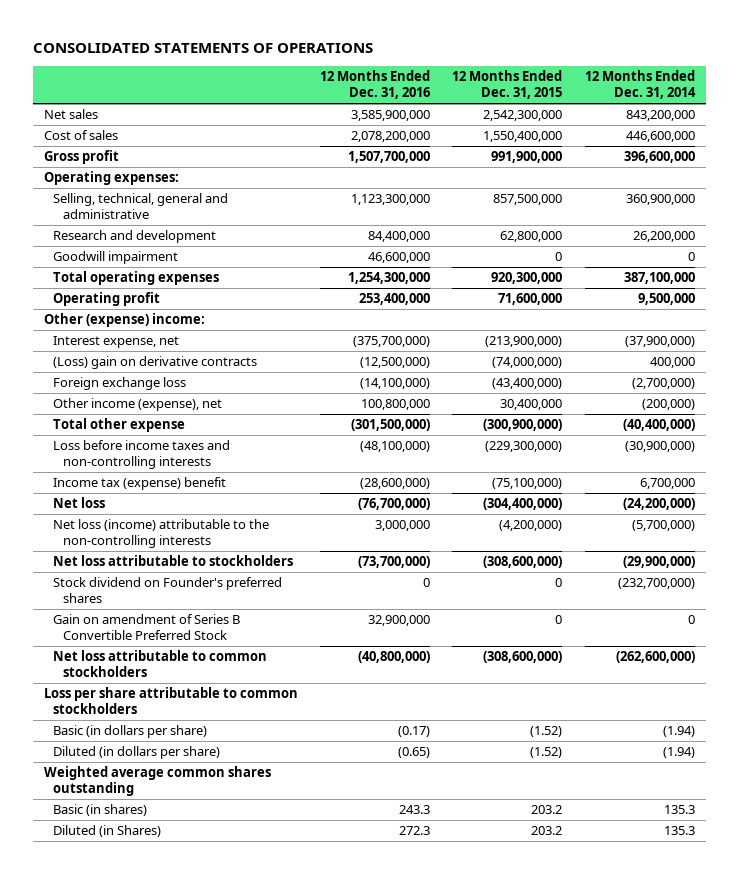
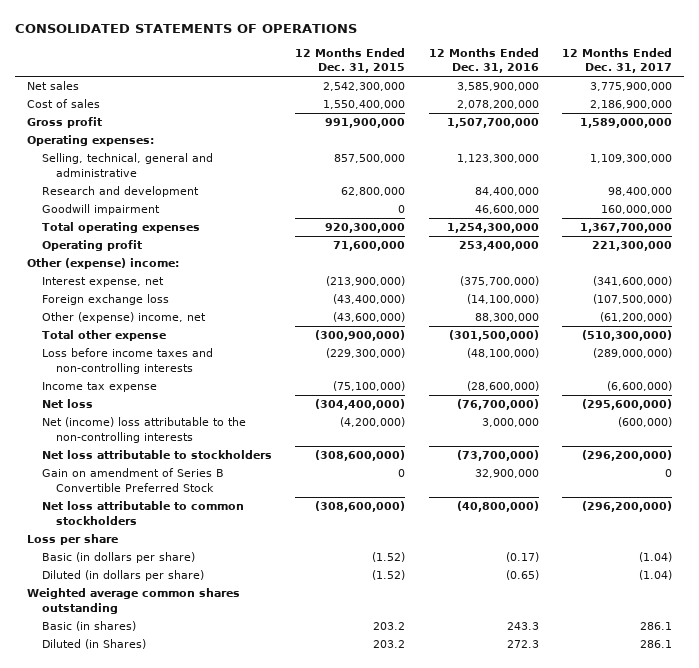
[584,70,696,100] 12 Months Ended Dec. 31, 2014 -> none
none -> [562,48,673,74] 12 Months Ended Dec. 31, 2017
[53,356,258,370] (Loss) gain on derivative contracts -> none
[53,398,223,412] Other income (expense), net -> [41,312,206,324] Other (expense) income, net
[361,399,431,411] 100,800,000 -> [474,313,539,323] 88,300,000
[500,399,563,411] 30,400,000 -> [333,312,406,323] (43,600,000)
[53,477,227,491] Income tax (expense) benefit -> [41,382,157,393] Income tax expense
[53,519,270,549] Net loss (income) attributable to the non-controlling interests -> [41,417,246,443] Net (income) loss attributable to the non-controlling interests
[53,577,283,604] Stock dividend on Founder's preferred shares -> none
[44,687,299,715] Loss per share attributable to common stockholders -> [27,534,119,546] Loss per share

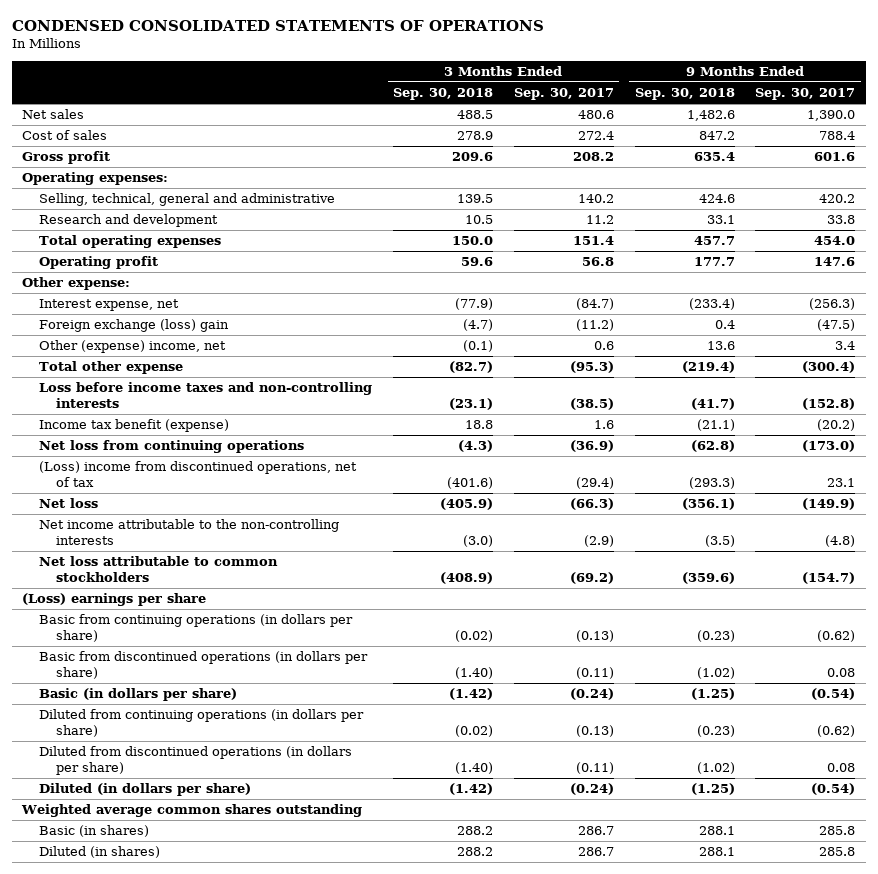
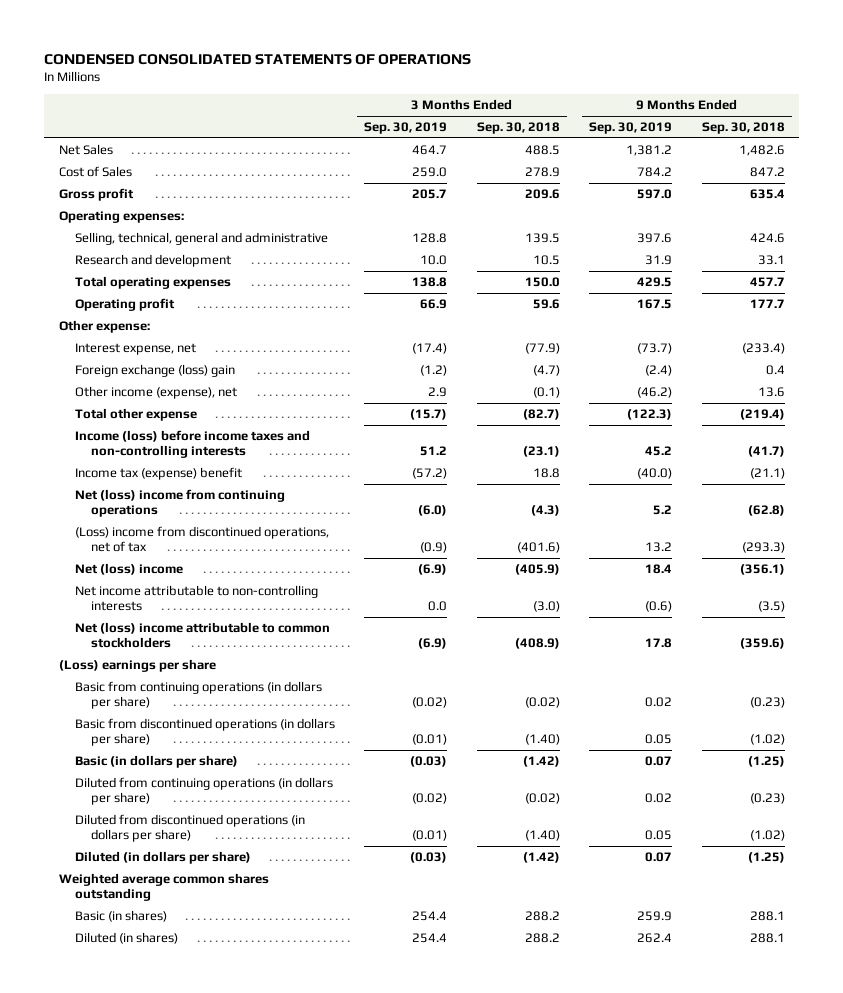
[513,88,614,101] Sep. 30, 2017 -> none
[755,88,856,101] Sep. 30, 2017 -> none
none -> [364,122,448,135] Sep. 30, 2019
none -> [589,122,673,135] Sep. 30, 2019
[22,109,85,120] Net sales -> [58,144,113,156] Net Sales
[22,130,108,141] Cost of sales -> [58,166,132,178] Cost of Sales
[38,340,226,354] Other (expense) income, net -> [74,386,237,400] Other income (expense), net
[38,382,372,409] Loss before income taxes and non-controlling interests -> [74,430,310,458] Income (loss) before income taxes and non-controlling interests
[38,419,229,433] Income tax benefit (expense) -> [74,467,242,481] Income tax (expense) benefit
[38,440,304,454] Net loss from continuing operations -> [74,489,285,517] Net (loss) income from continuing operations
[38,498,98,509] Net loss -> [74,563,183,576] Net (loss) income
[38,519,339,546] Net income attributable to the non-controlling interests -> [74,585,318,611] Net income attributable to non-controlling interests
[38,556,278,583] Net loss attributable to common stockholders -> [74,622,330,648] Net (loss) income attributable to common stockholders

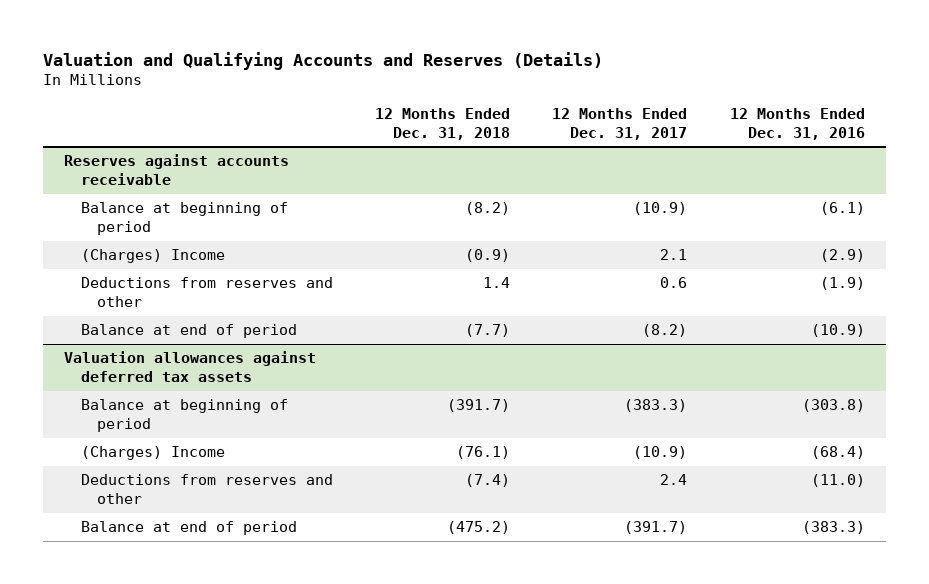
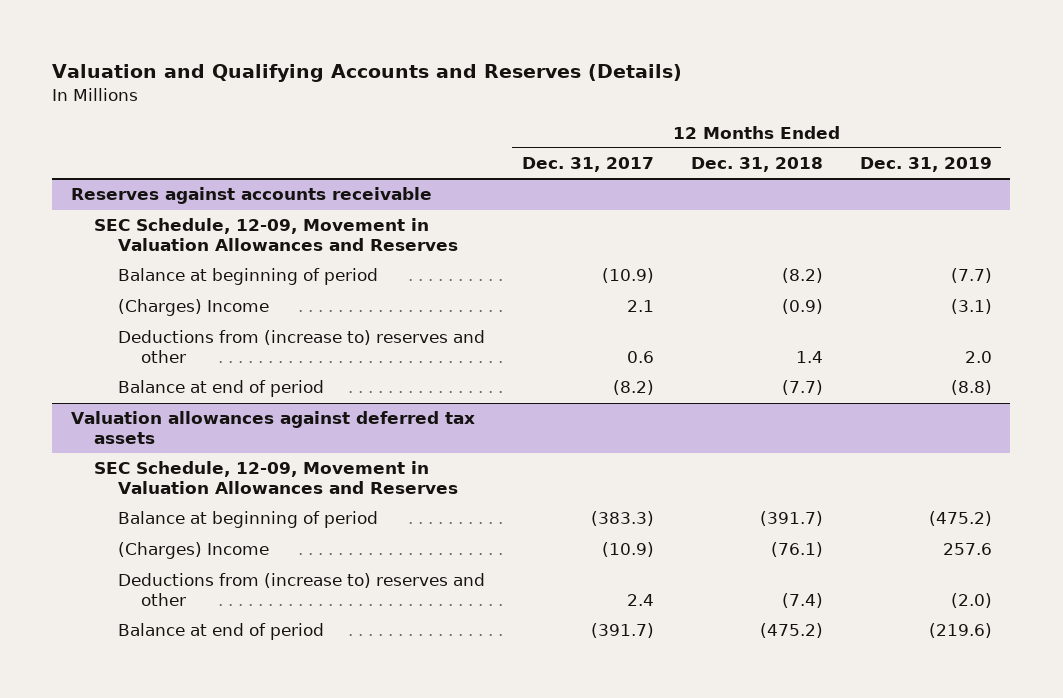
[729,108,865,140] 12 Months Ended Dec. 31, 2016 -> none
none -> [859,157,992,173] Dec. 31, 2019
none -> [94,218,458,251] SEC Schedule, 12-09, Movement in Valuation Allowances and Reserves
[80,277,333,307] Deductions from reserves and other -> [117,330,485,363] Deductions from (increase to) reserves and other
none -> [94,461,458,494] SEC Schedule, 12-09, Movement in Valuation Allowances and Reserves
[80,474,333,504] Deductions from reserves and other -> [117,573,485,606] Deductions from (increase to) reserves and other

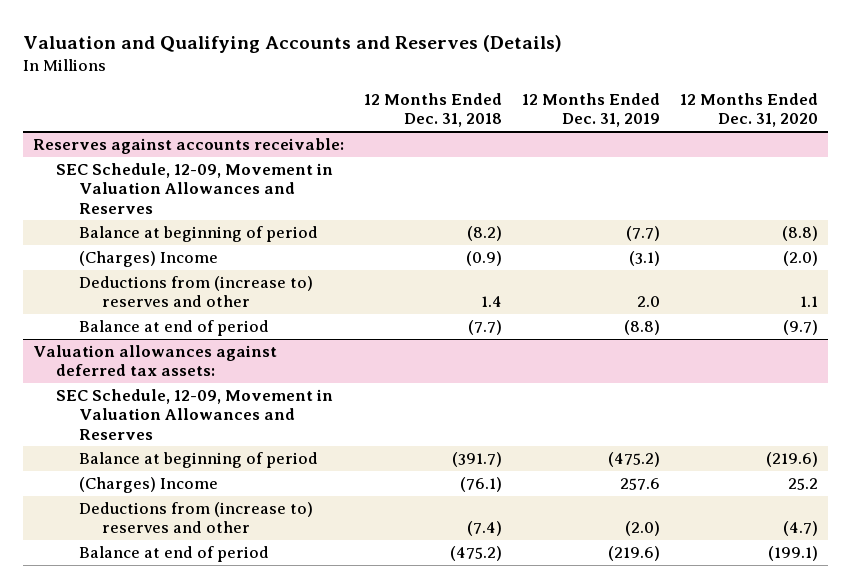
[521,157,654,173] Dec. 31, 2017 -> none
none -> [679,93,818,128] 12 Months Ended Dec. 31, 2020
[70,187,432,205] Reserves against accounts receivable -> [33,138,345,155] Reserves against accounts receivable:
[70,411,475,444] Valuation allowances against deferred tax assets -> [33,345,278,377] Valuation allowances against deferred tax assets:

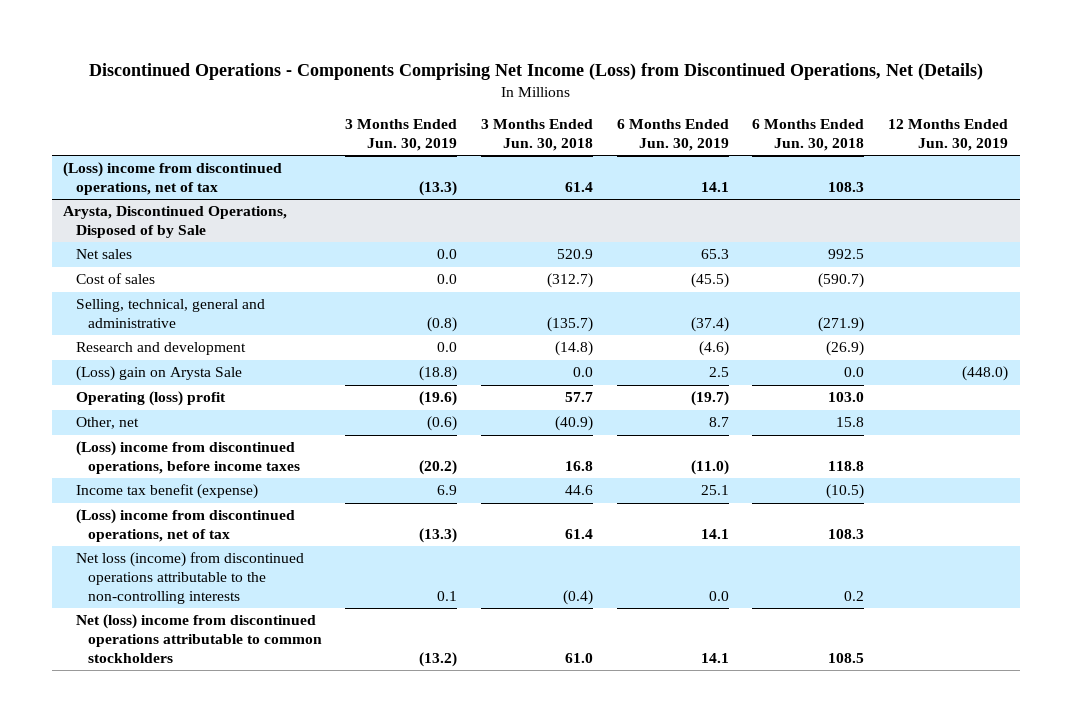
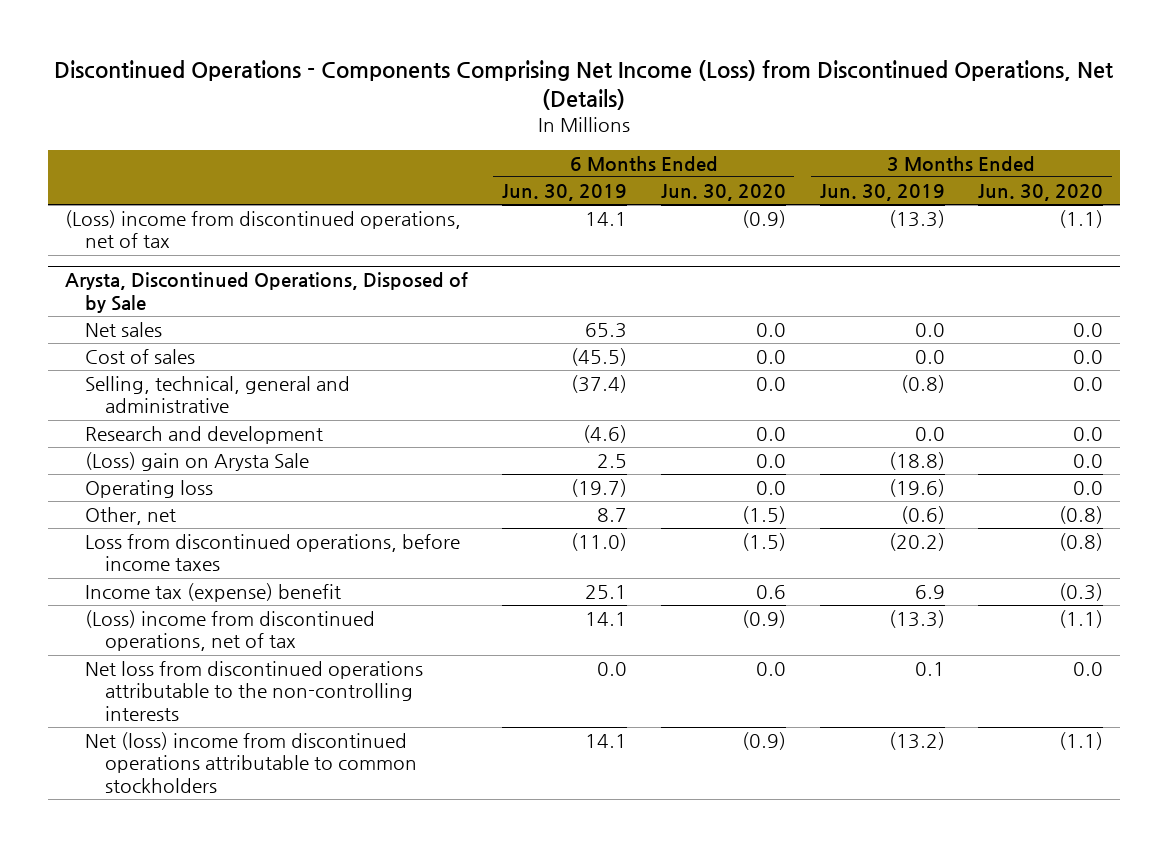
[481,119,594,152] 3 Months Ended Jun. 30, 2018 -> none
[752,119,865,152] 6 Months Ended Jun. 30, 2018 -> none
[887,119,1008,152] 12 Months Ended Jun. 30, 2019 -> none
none -> [660,184,786,202] Jun. 30, 2020
none -> [978,184,1104,202] Jun. 30, 2020
[75,391,226,407] Operating (loss) profit -> [84,480,213,499] Operating loss
[75,441,300,474] (Loss) income from discontinued operations, before income taxes -> [84,534,460,572] Loss from discontinued operations, before income taxes
[75,484,258,500] Income tax benefit (expense) -> [84,583,341,603] Income tax (expense) benefit
[75,552,304,604] Net loss (income) from discontinued operations attributable to the non-controlling interests -> [84,661,423,721] Net loss from discontinued operations attributable to the non-controlling interests

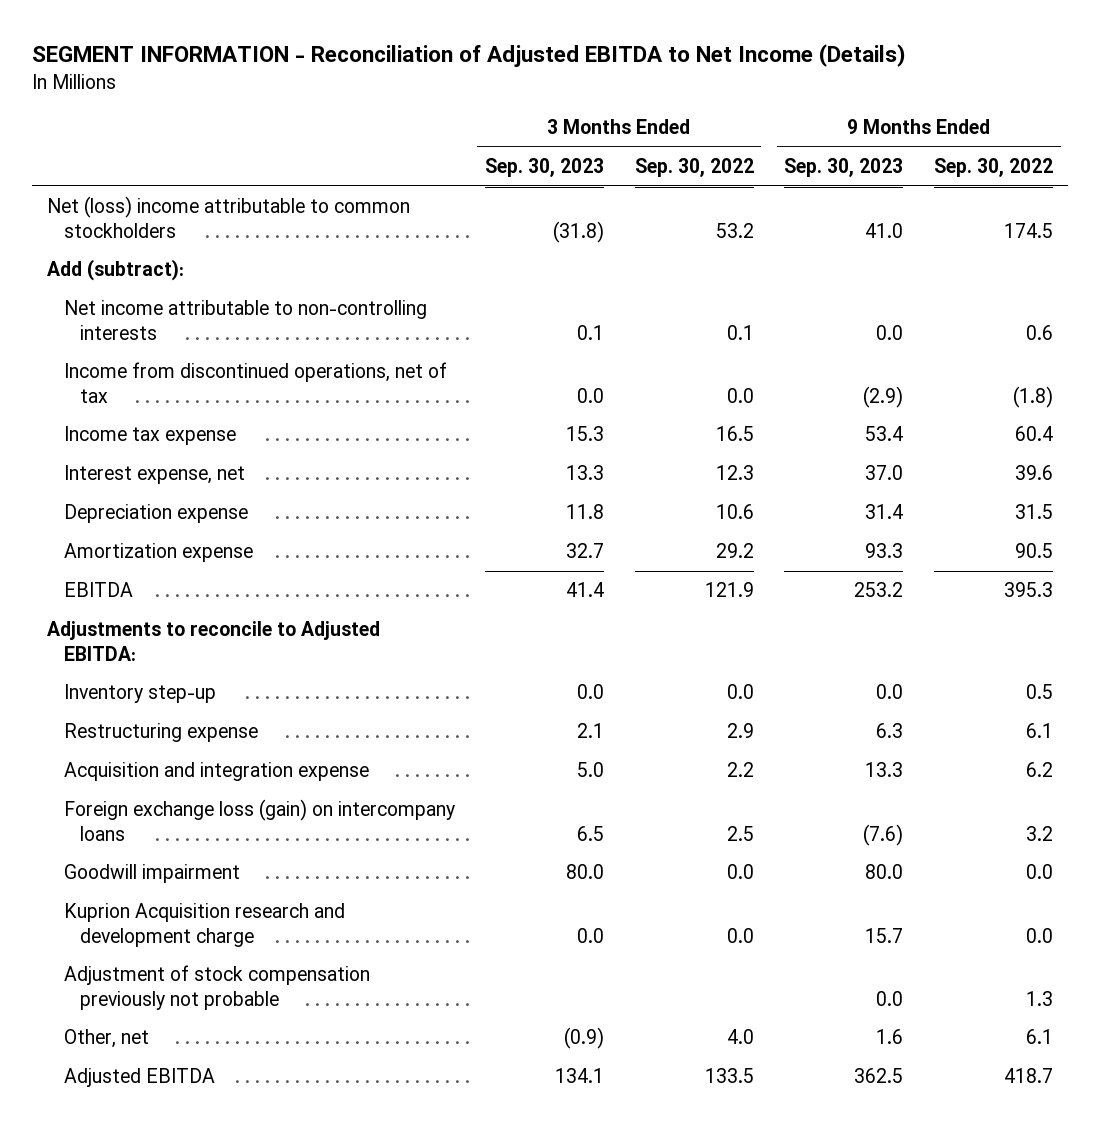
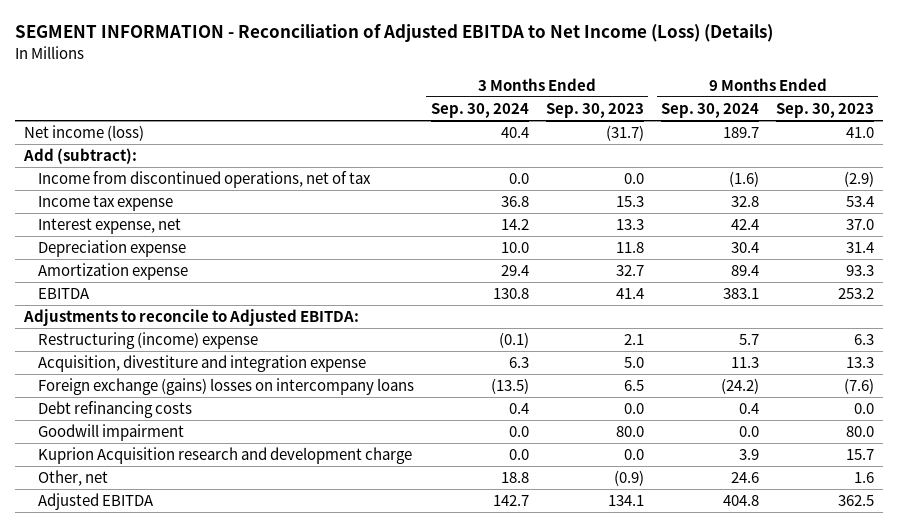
[31,44,906,68] SEGMENT INFORMATION - Reconciliation of Adjusted EBITDA to Net Income (Details) -> [15,24,774,43] SEGMENT INFORMATION - Reconciliation of Adjusted EBITDA to Net Income (Loss) (Details)
[634,158,754,178] Sep. 30, 2022 -> none
[933,158,1053,178] Sep. 30, 2022 -> none
none -> [430,103,529,119] Sep. 30, 2024
none -> [661,103,760,119] Sep. 30, 2024
[47,196,411,239] Net (loss) income attributable to common stockholders -> none
none -> [23,125,144,142] Net income (loss)
[63,300,427,341] Net income attributable to non-controlling interests -> none
[63,684,216,704] Inventory step-up -> none
[63,723,258,743] Restructuring expense -> [37,332,258,350] Restructuring (income) expense
[63,762,369,782] Acquisition and integration expense -> [37,355,366,373] Acquisition, divestiture and integration expense
[63,799,455,842] Foreign exchange loss (gain) on intercompany loans -> [37,378,414,396] Foreign exchange (gains) losses on intercompany loans
none -> [37,401,192,419] Debt refinancing costs
[63,965,370,1011] Adjustment of stock compensation previously not probable -> none

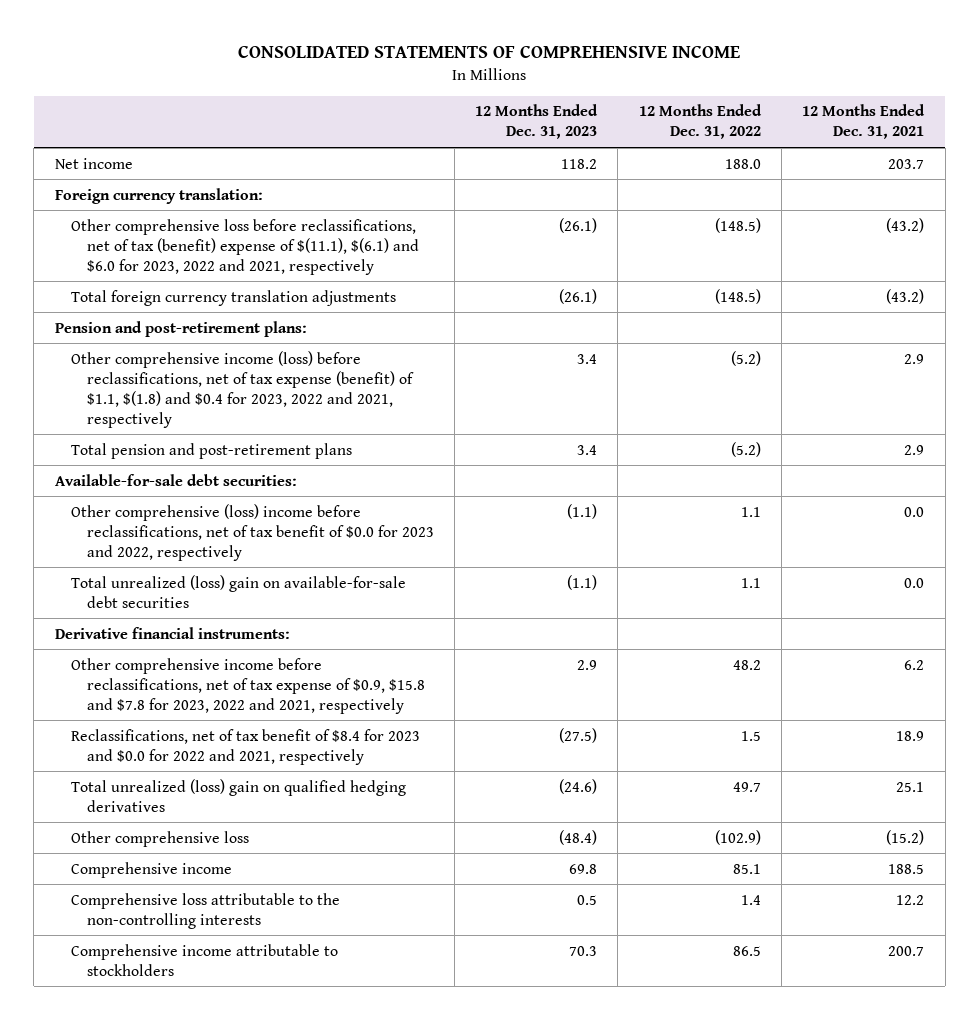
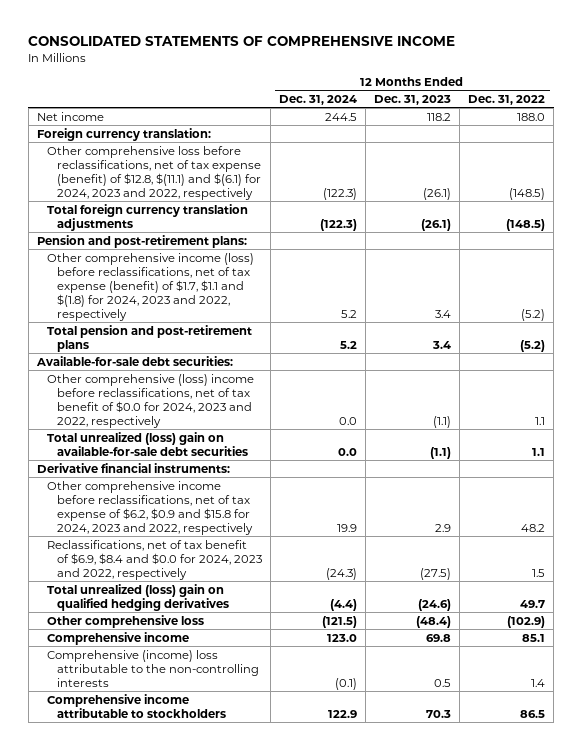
[802,104,926,140] 12 Months Ended Dec. 31, 2021 -> none
none -> [279,94,358,105] Dec. 31, 2024
[70,218,419,275] Other comprehensive loss before reclassifications, net of tax (benefit) expense of $(11.1), $(6.1) and $6.0 for 2023, 2022 and 2021, respectively -> [47,145,262,200] Other comprehensive loss before reclassifications, net of tax expense (benefit) of $12.8, $(11.1) and $(6.1) for 2024, 2023 and 2022, respectively
[70,350,414,428] Other comprehensive income (loss) before reclassifications, net of tax expense (benefit) of $1.1, $(1.8) and $0.4 for 2023, 2022 and 2021, respectively -> [47,252,255,321] Other comprehensive income (loss) before reclassifications, net of tax expense (benefit) of $1.7, $1.1 and $(1.8) for 2024, 2023 and 2022, respectively
[70,503,434,561] Other comprehensive (loss) income before reclassifications, net of tax benefit of $0.0 for 2023 and 2022, respectively -> [47,373,255,428] Other comprehensive (loss) income before reclassifications, net of tax benefit of $0.0 for 2024, 2023 and 2022, respectively
[70,657,425,714] Other comprehensive income before reclassifications, net of tax expense of $0.9, $15.8 and $7.8 for 2023, 2022 and 2021, respectively -> [47,480,254,535] Other comprehensive income before reclassifications, net of tax expense of $6.2, $0.9 and $15.8 for 2024, 2023 and 2022, respectively
[70,728,420,765] Reclassifications, net of tax benefit of $8.4 for 2023 and $0.0 for 2022 and 2021, respectively -> [47,539,263,580] Reclassifications, net of tax benefit of $6.9, $8.4 and $0.0 for 2024, 2023 and 2022, respectively
[70,892,340,929] Comprehensive loss attributable to the non-controlling interests -> [47,649,260,687] Comprehensive (income) loss attributable to the non-controlling interests

